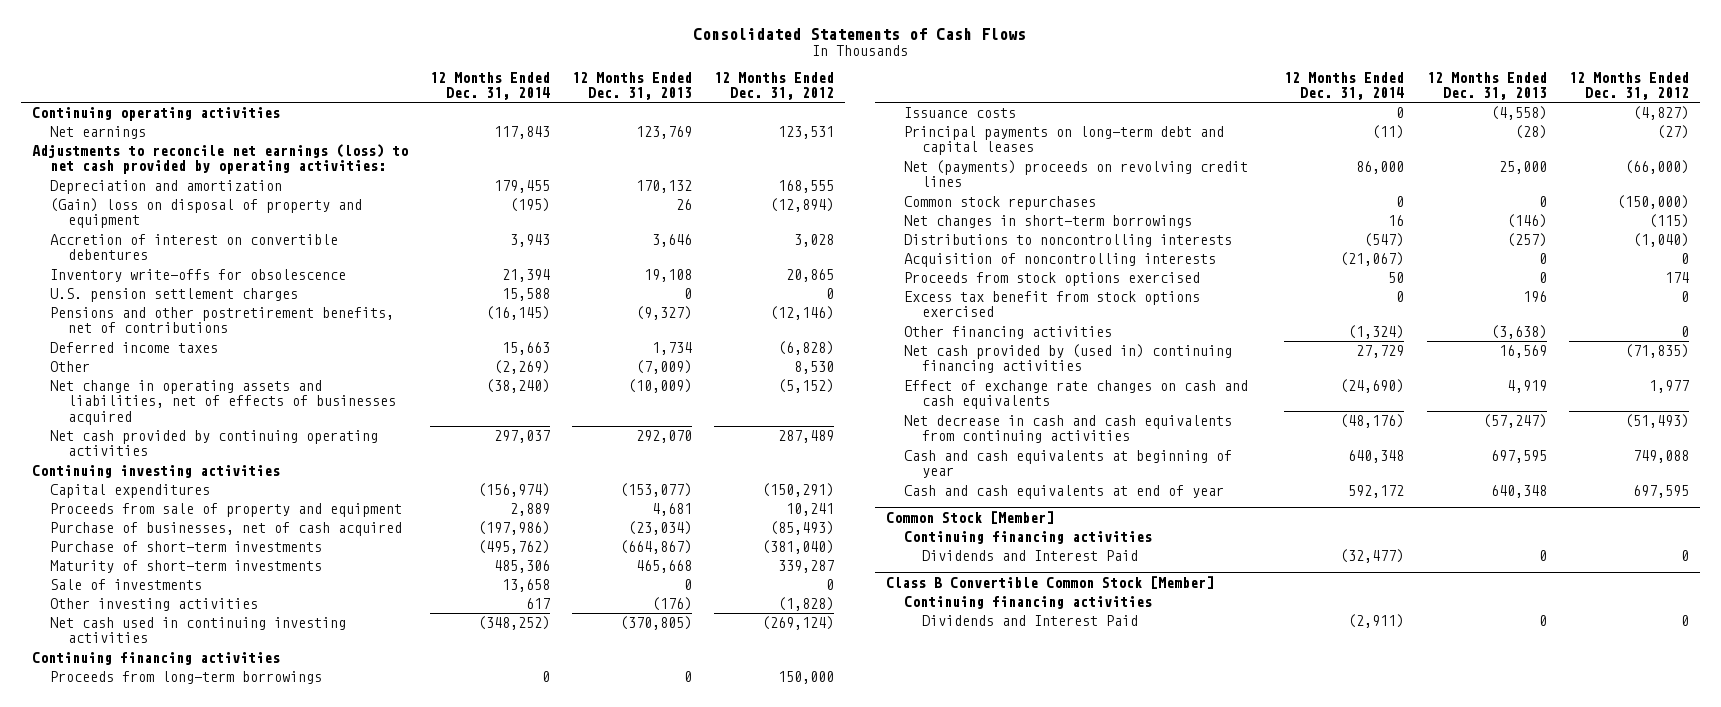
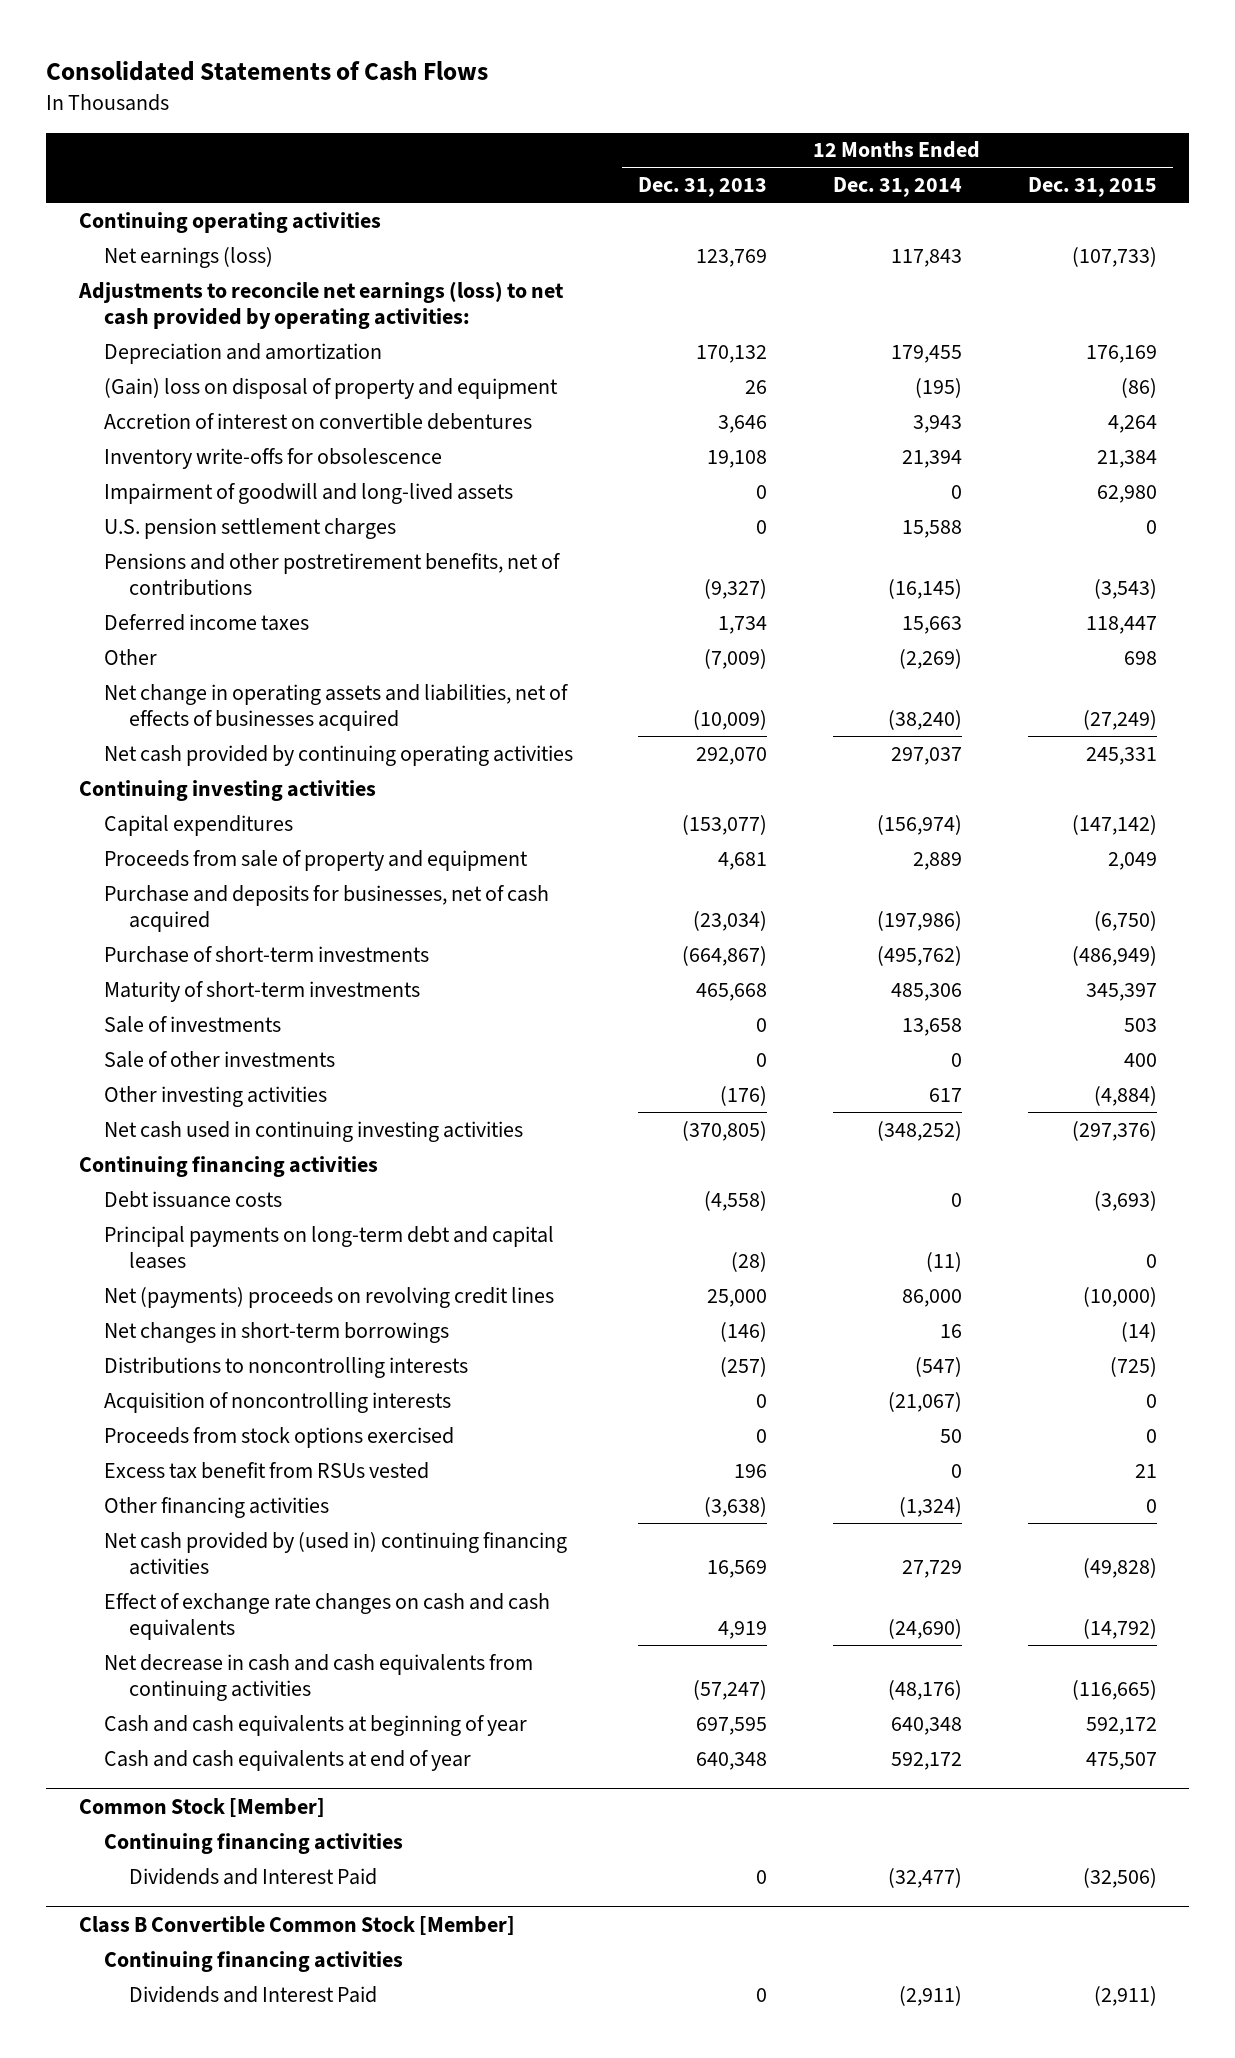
[714,71,835,101] 12 Months Ended Dec. 31, 2012 -> none
none -> [1027,177,1157,198] Dec. 31, 2015
[49,126,146,140] Net earnings -> [103,246,273,268] Net earnings (loss)
none -> [103,482,513,504] Impairment of goodwill and long-lived assets
[49,522,402,537] Purchase of businesses, net of cash acquired -> [103,884,549,932] Purchase and deposits for businesses, net of cash acquired
none -> [103,1050,335,1068] Sale of other investments
[49,671,322,685] Proceeds from long-term borrowings -> none
[904,107,1017,119] Issuance costs -> [103,1190,282,1208] Debt issuance costs
[904,196,1097,211] Common stock repurchases -> none
[904,291,1201,318] Excess tax benefit from stock options exercised -> [103,1461,429,1479] Excess tax benefit from RSUs vested

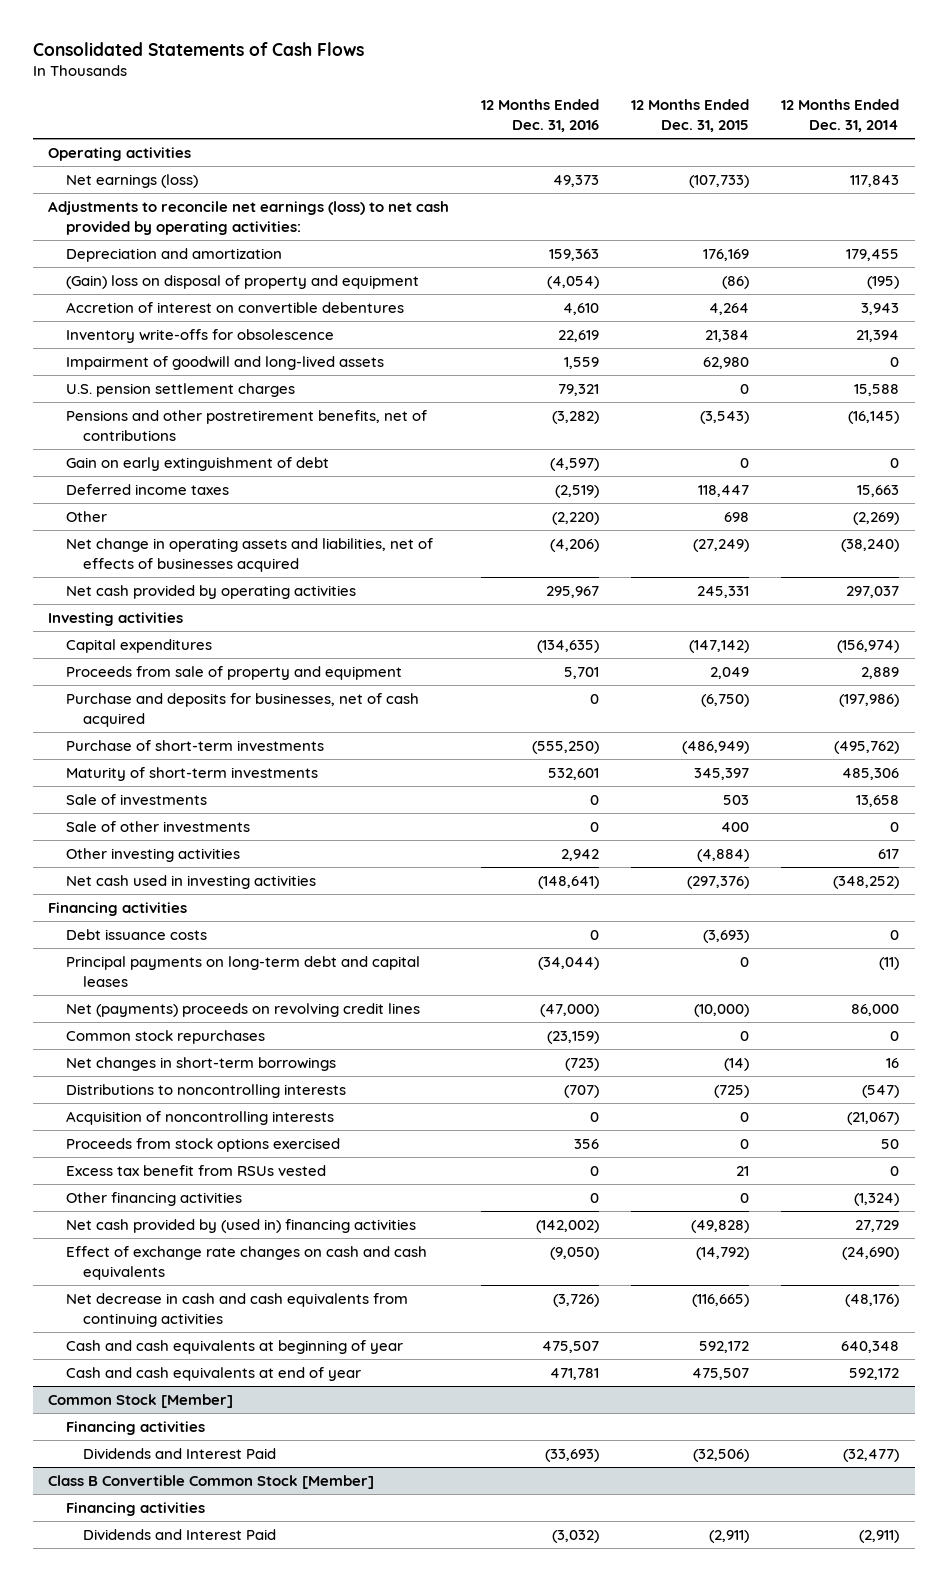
[638,177,768,198] Dec. 31, 2013 -> none
none -> [481,99,600,132] 12 Months Ended Dec. 31, 2016
[78,211,381,233] Continuing operating activities -> [48,147,192,162] Operating activities
none -> [65,457,329,472] Gain on early extinguishment of debt
[103,744,573,766] Net cash provided by continuing operating activities -> [65,585,356,600] Net cash provided by operating activities
[78,779,376,801] Continuing investing activities -> [48,612,184,627] Investing activities
[103,1120,523,1142] Net cash used in continuing investing activities -> [65,875,316,890] Net cash used in investing activities
[78,1155,378,1177] Continuing financing activities -> [48,902,188,917] Financing activities
none -> [65,1030,265,1045] Common stock repurchases
[103,1531,567,1575] Net cash provided by (used in) continuing financing activities -> [65,1219,416,1234] Net cash provided by (used in) financing activities
[103,1832,403,1854] Continuing financing activities -> [65,1421,205,1436] Financing activities
[103,1950,403,1972] Continuing financing activities -> [65,1502,205,1517] Financing activities

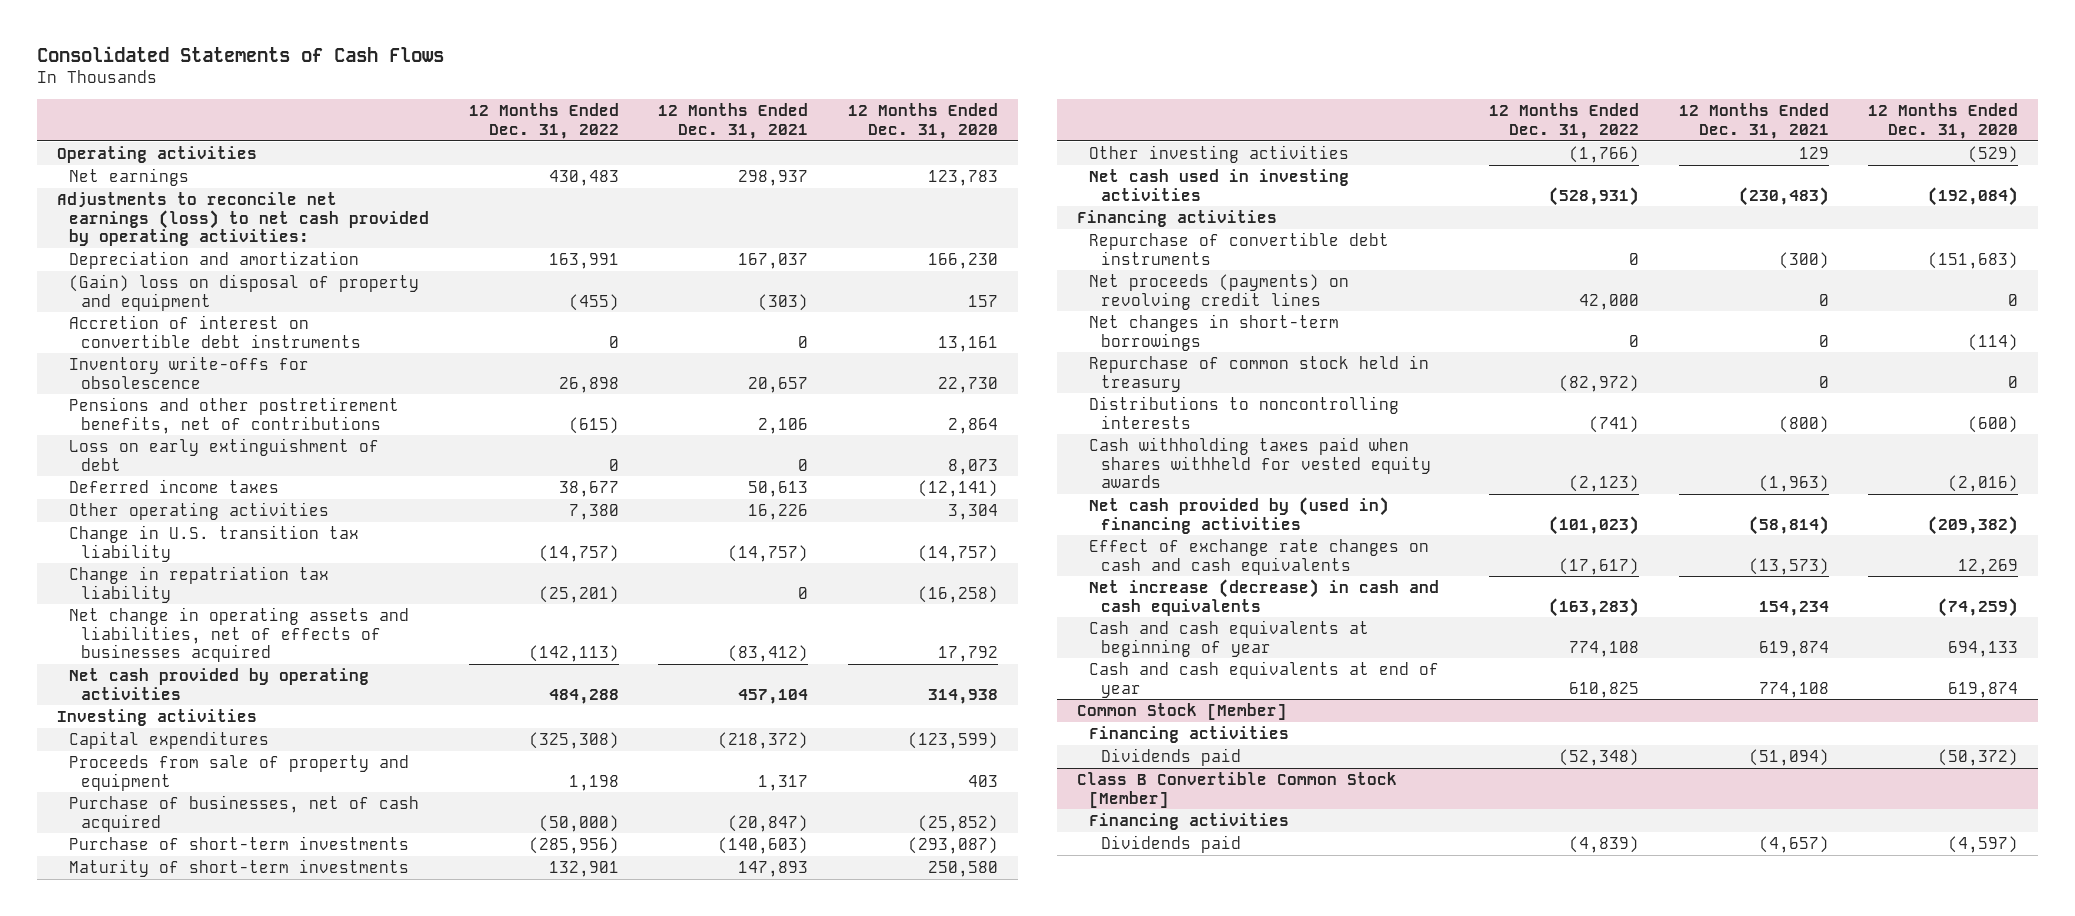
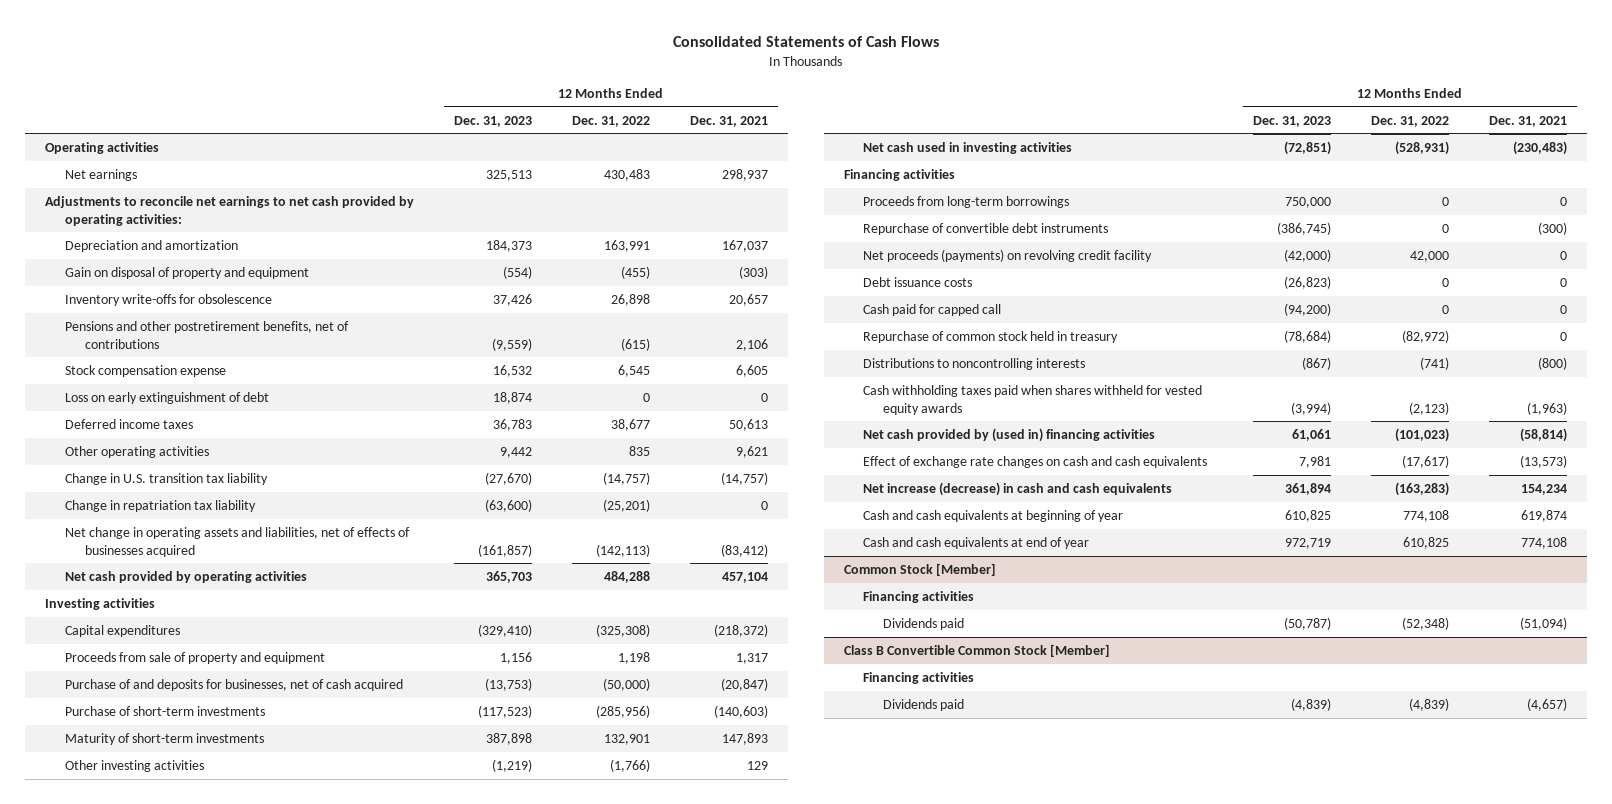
[847,103,998,139] 12 Months Ended Dec. 31, 2020 -> none
none -> [454,115,533,127] Dec. 31, 2023
[56,191,429,247] Adjustments to reconcile net earnings (loss) to net cash provided by operating activities: -> [45,195,415,226] Adjustments to reconcile net earnings to net cash provided by operating activities:
[68,314,361,348] Accretion of interest on convertible debt instruments -> none
[68,273,419,311] (Gain) loss on disposal of property and equipment -> [65,266,310,279] Gain on disposal of property and equipment
none -> [65,364,227,377] Stock compensation expense
[568,503,619,520] 7,380 -> [629,445,651,456] 835
[748,503,809,520] 16,226 -> [736,445,769,458] 9,621
[68,794,419,832] Purchase of businesses, net of cash acquired -> [65,678,404,691] Purchase of and deposits for businesses, net of cash acquired
none -> [863,195,1070,208] Proceeds from long-term borrowings
[1089,313,1340,351] Net changes in short-term borrowings -> none
[1089,273,1350,310] Net proceeds (payments) on revolving credit lines -> [863,248,1153,262] Net proceeds (payments) on revolving credit facility
none -> [863,276,973,287] Debt issuance costs
none -> [863,303,1002,316] Cash paid for capped call

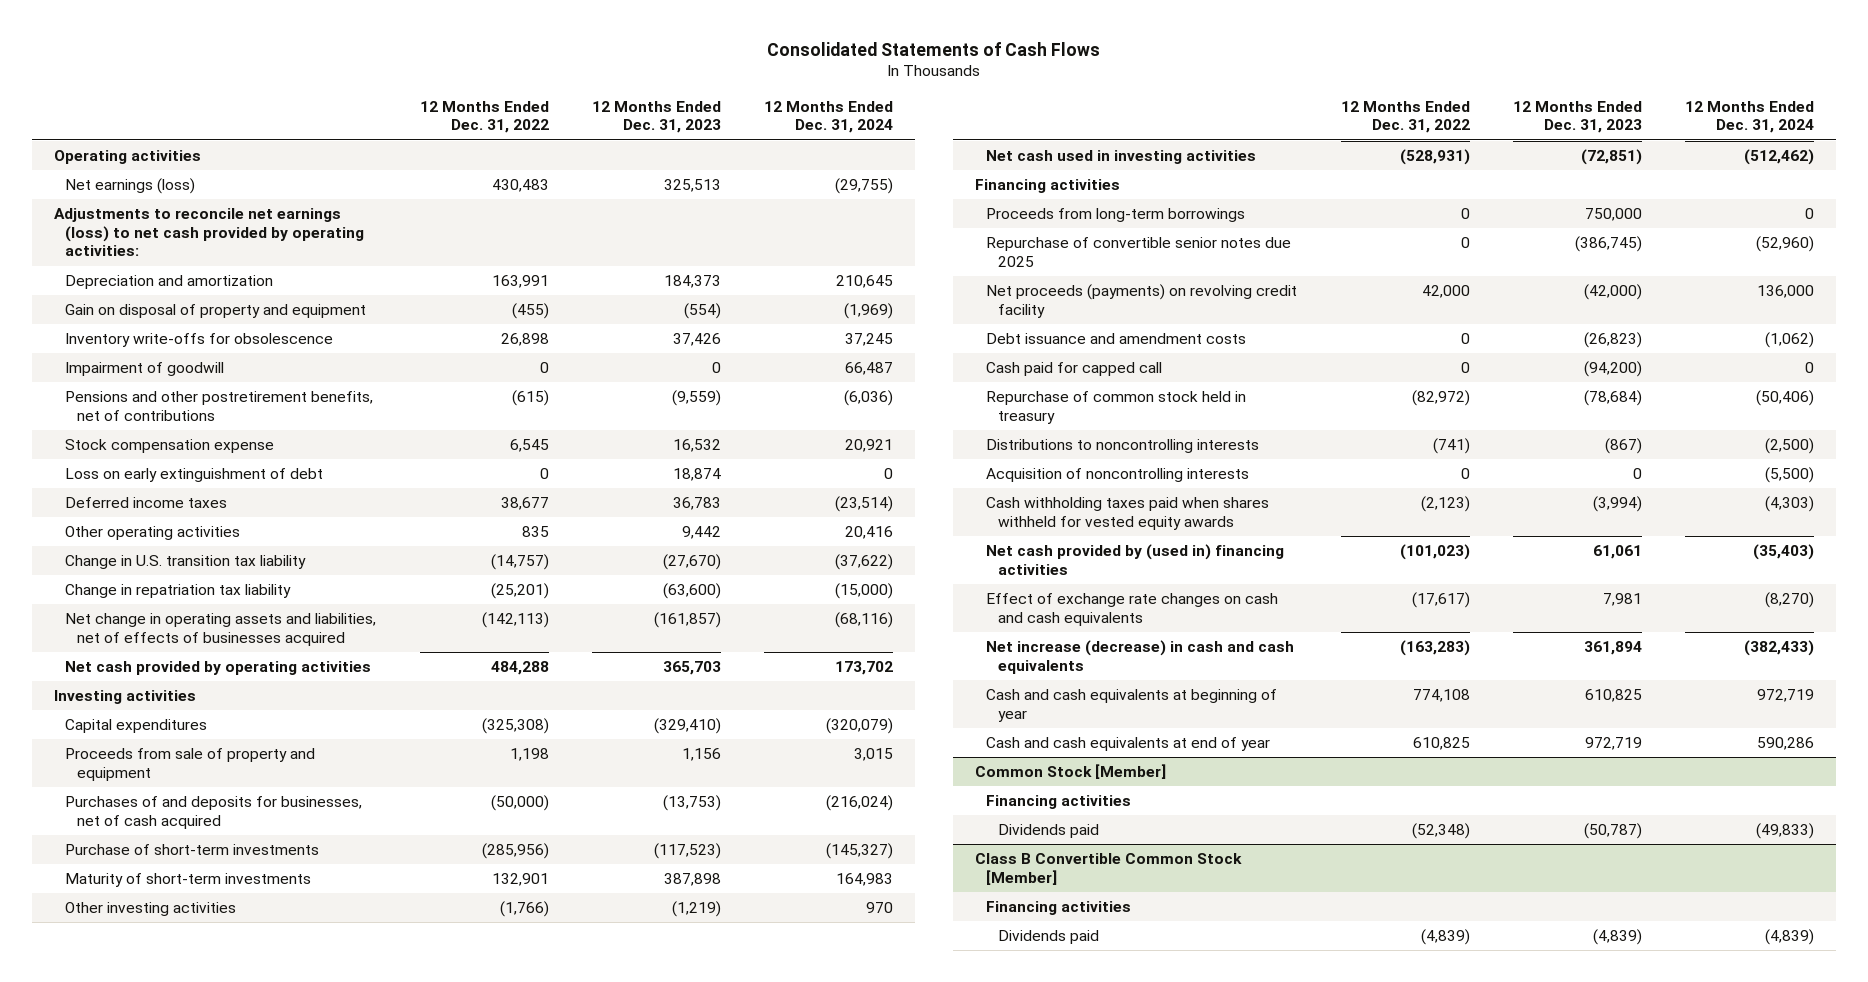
[690,115,769,127] Dec. 31, 2021 -> none
none -> [764,100,894,134] 12 Months Ended Dec. 31, 2024
[65,168,138,181] Net earnings -> [65,178,196,195] Net earnings (loss)
[45,195,415,226] Adjustments to reconcile net earnings to net cash provided by operating activities: -> [53,208,365,257] Adjustments to reconcile net earnings (loss) to net cash provided by operating activities:
none -> [65,362,225,377] Impairment of goodwill
[65,678,404,691] Purchase of and deposits for businesses, net of cash acquired -> [65,796,363,829] Purchases of and deposits for businesses, net of cash acquired
[863,222,1109,235] Repurchase of convertible debt instruments -> [986,237,1292,267] Repurchase of convertible senior notes due 2025
[863,276,973,287] Debt issuance costs -> [986,333,1247,345] Debt issuance and amendment costs
none -> [986,468,1250,483] Acquisition of noncontrolling interests

